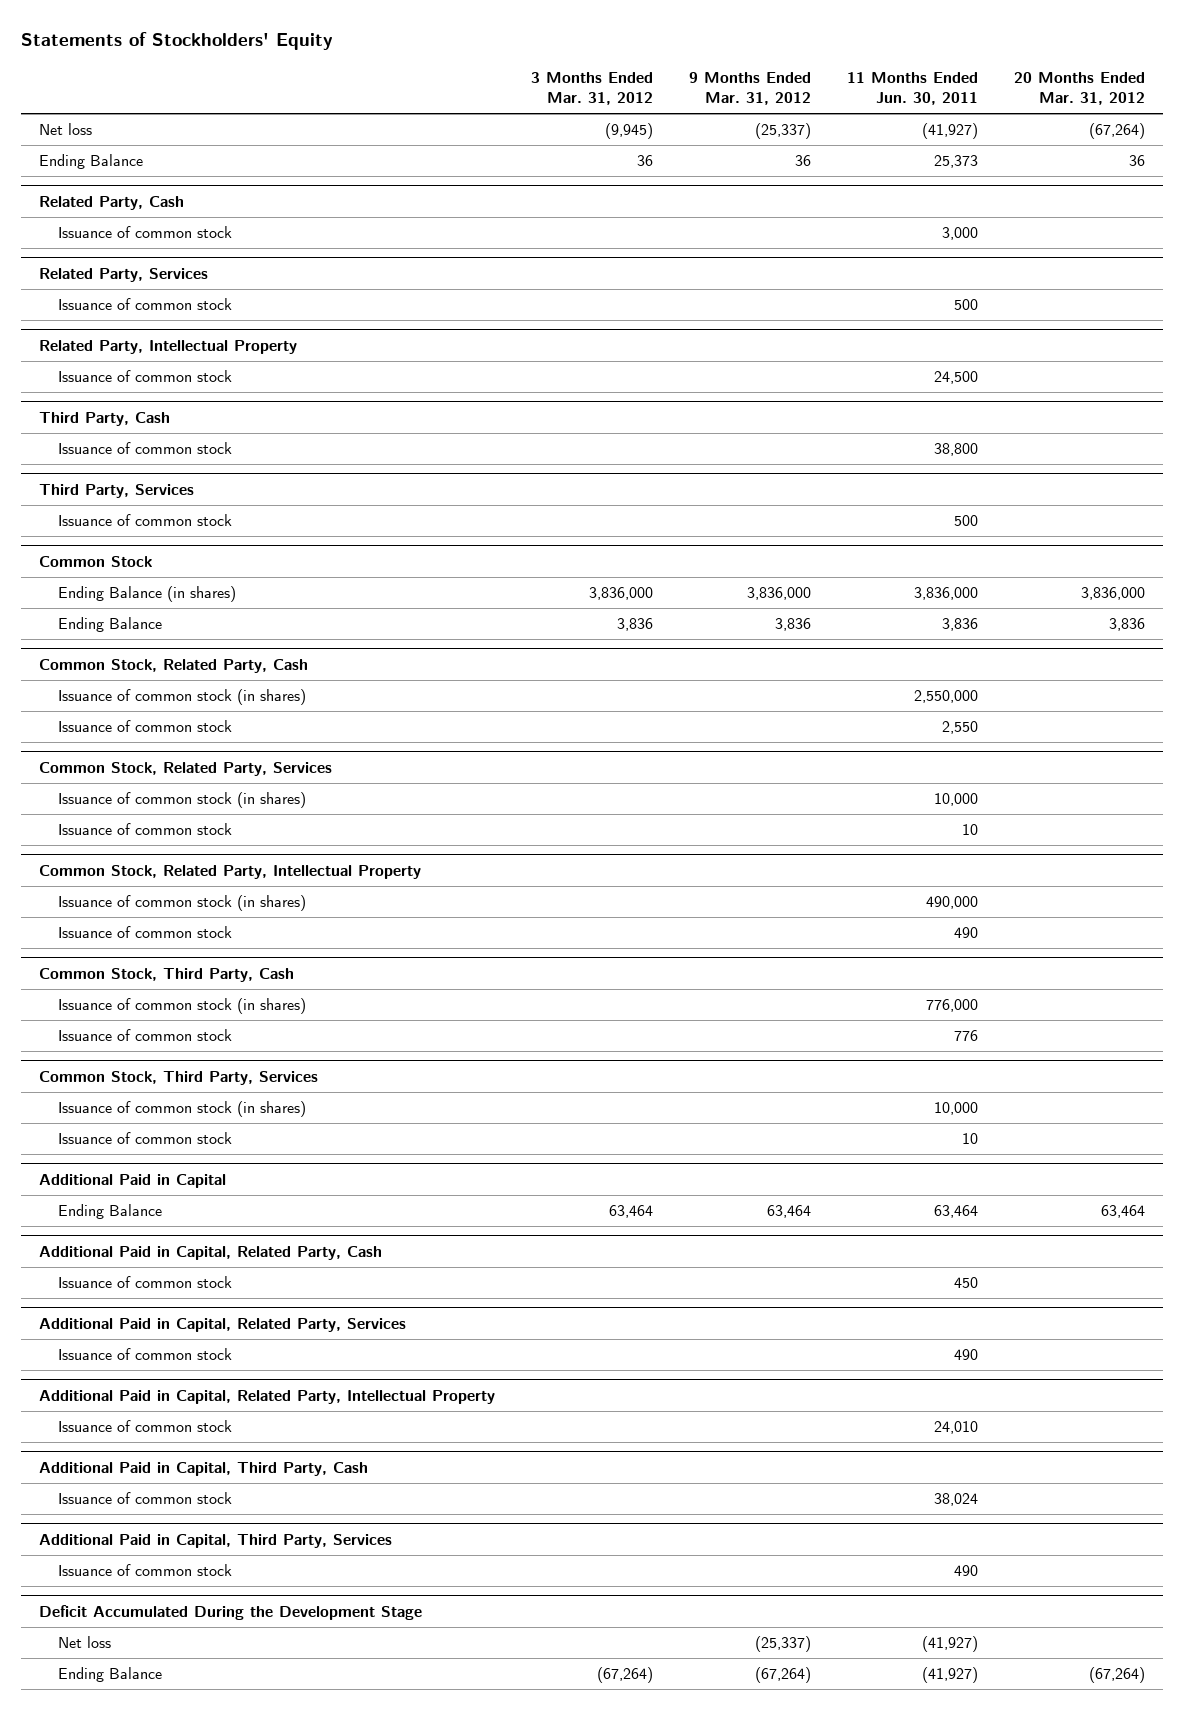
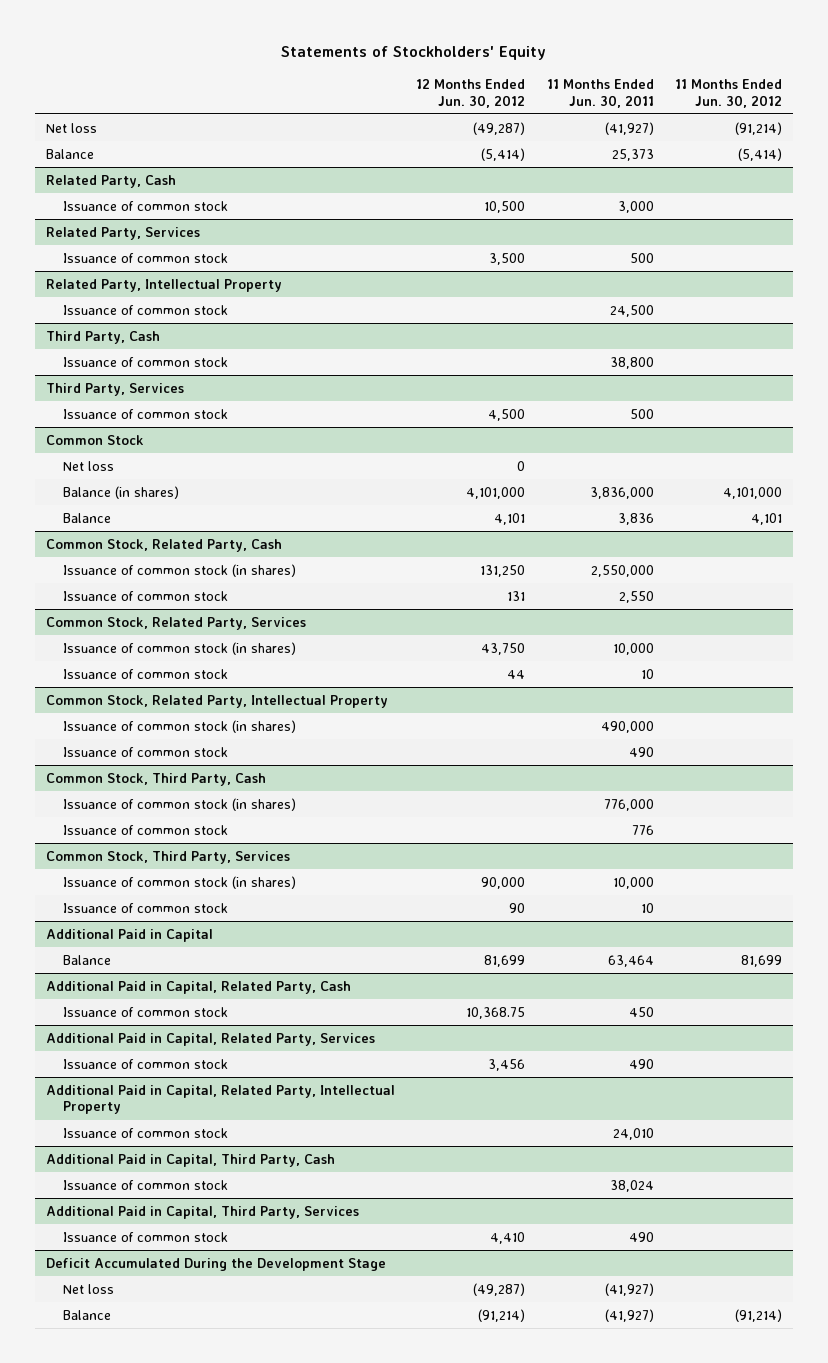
[530,72,653,106] 3 Months Ended Mar. 31, 2012 -> none
[688,72,811,106] 9 Months Ended Mar. 31, 2012 -> none
[1013,72,1145,106] 20 Months Ended Mar. 31, 2012 -> none
none -> [416,79,526,108] 12 Months Ended Jun. 30, 2012
none -> [675,79,783,108] 11 Months Ended Jun. 30, 2012
[38,154,143,170] Ending Balance -> [46,148,95,159] Balance
none -> [63,460,115,471] Net loss
[57,586,236,603] Ending Balance (in shares) -> [63,485,180,499] Balance (in shares)
[57,617,162,633] Ending Balance -> [63,512,112,523] Balance
[57,1204,162,1220] Ending Balance -> [63,954,112,965] Balance
[57,1667,162,1683] Ending Balance -> [63,1309,112,1320] Balance

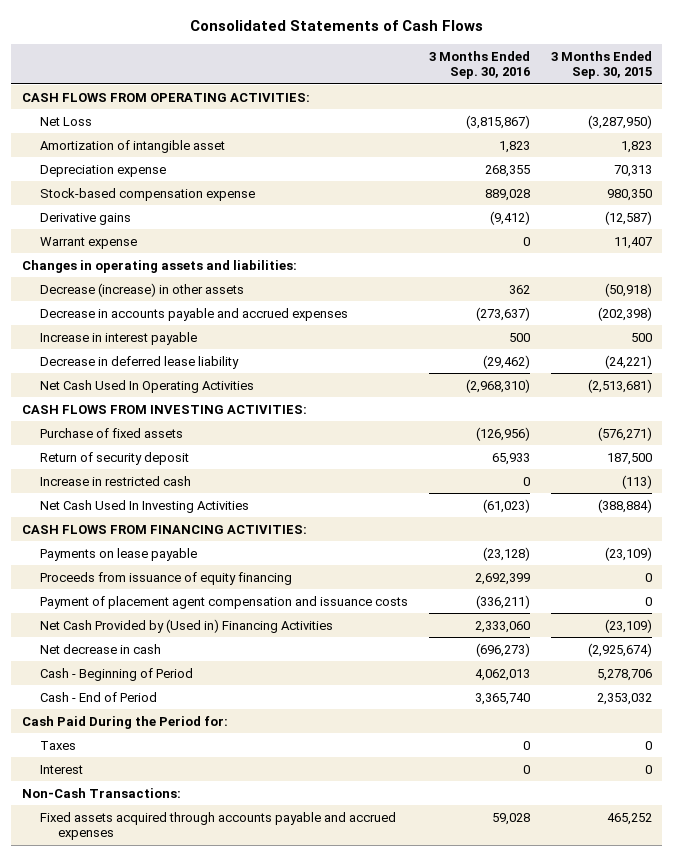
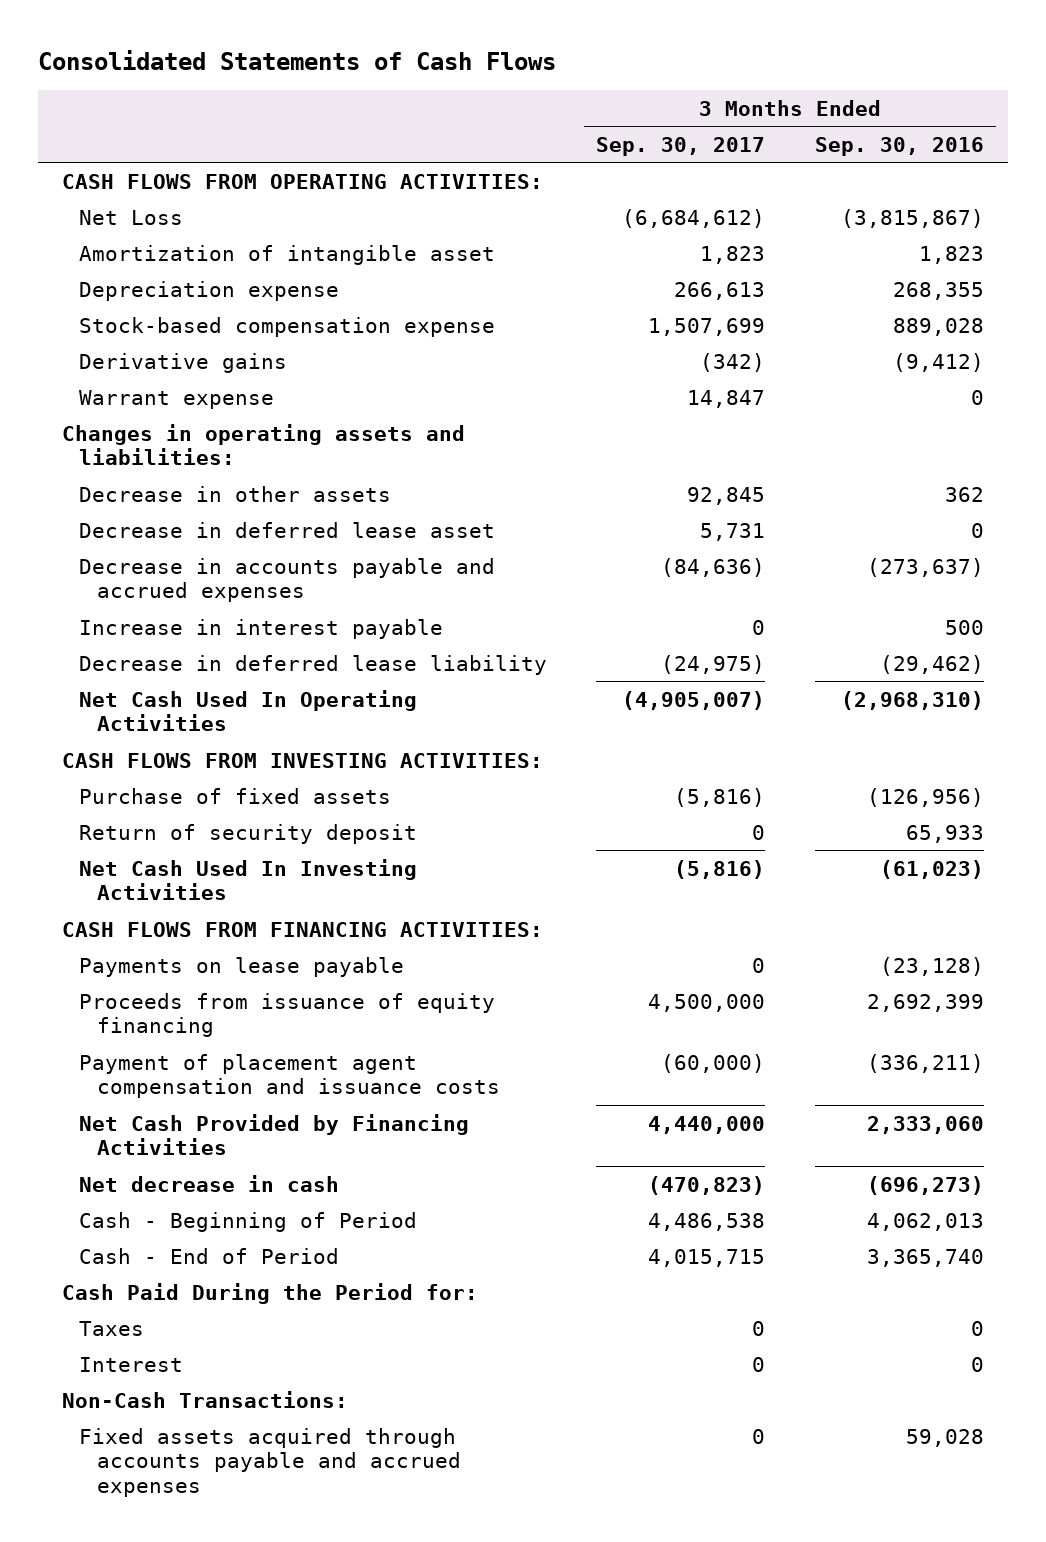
[550,50,652,80] 3 Months Ended Sep. 30, 2015 -> none
none -> [596,136,766,156] Sep. 30, 2017
[39,282,244,297] Decrease (increase) in other assets -> [79,485,392,502] Decrease in other assets
none -> [79,521,496,538] Decrease in deferred lease asset
[39,475,191,486] Increase in restricted cash -> none
[39,618,333,633] Net Cash Provided by (Used in) Financing Activities -> [79,1113,470,1156] Net Cash Provided by Financing Activities

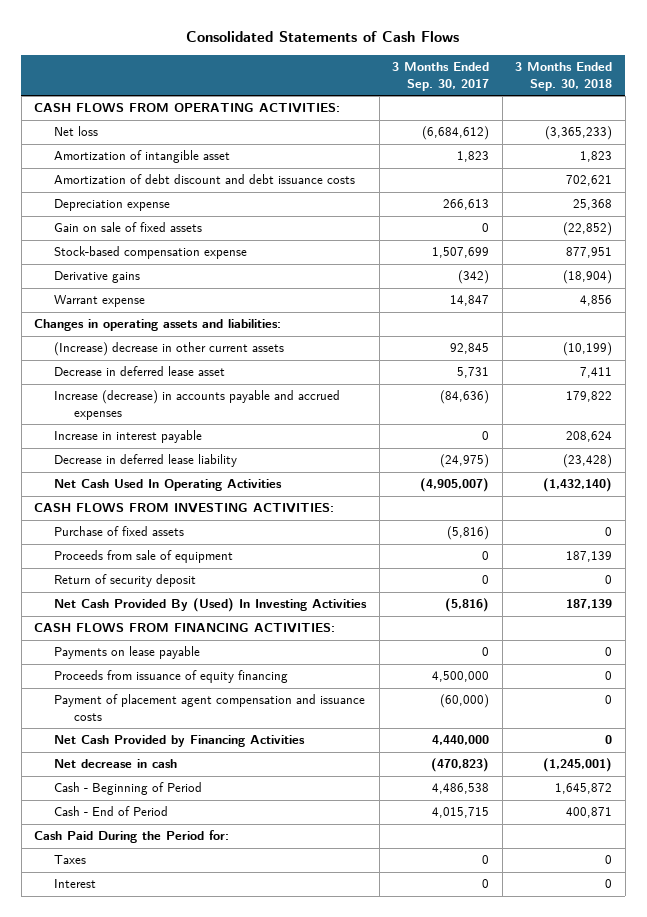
[814,136,984,156] Sep. 30, 2016 -> none
none -> [515,61,613,91] 3 Months Ended Sep. 30, 2018
[79,209,184,225] Net Loss -> [54,126,99,137] Net loss
none -> [54,174,356,185] Amortization of debt discount and debt issuance costs
none -> [54,222,203,233] Gain on sale of fixed assets
[79,485,392,502] Decrease in other assets -> [54,342,285,357] (Increase) decrease in other current assets
[79,557,496,603] Decrease in accounts payable and accrued expenses -> [54,390,341,421] Increase (decrease) in accounts payable and accrued expenses
none -> [54,550,234,564] Proceeds from sale of equipment
[79,858,418,901] Net Cash Used In Investing Activities -> [54,598,368,613] Net Cash Provided By (Used) In Investing Activities
[62,1390,349,1408] Non-Cash Transactions: -> none
[79,1427,461,1497] Fixed assets acquired through accounts payable and accrued expenses -> none

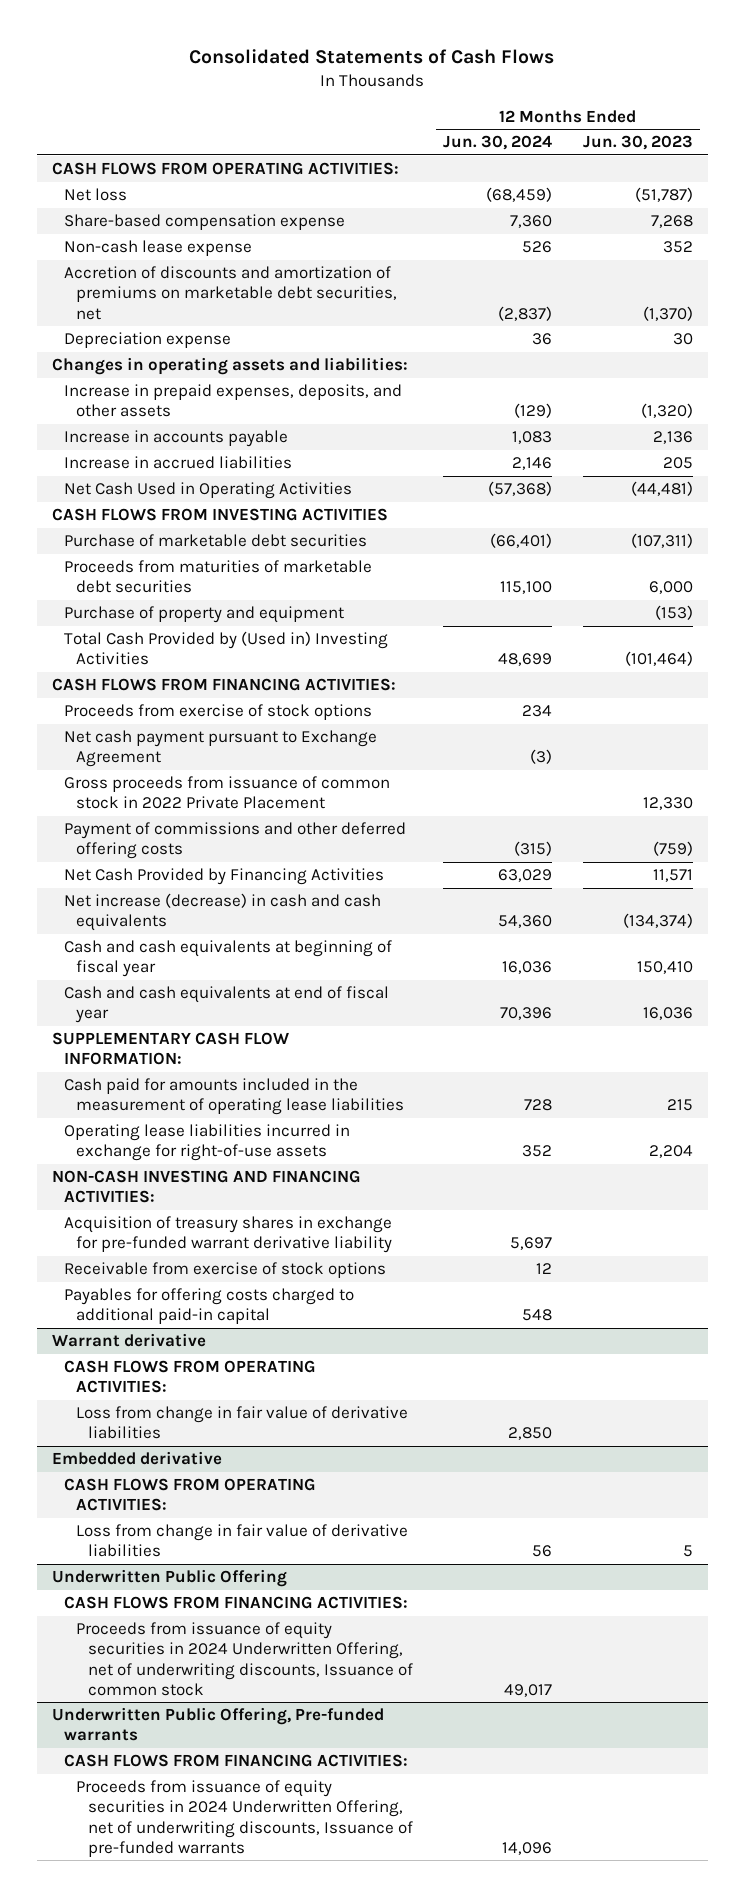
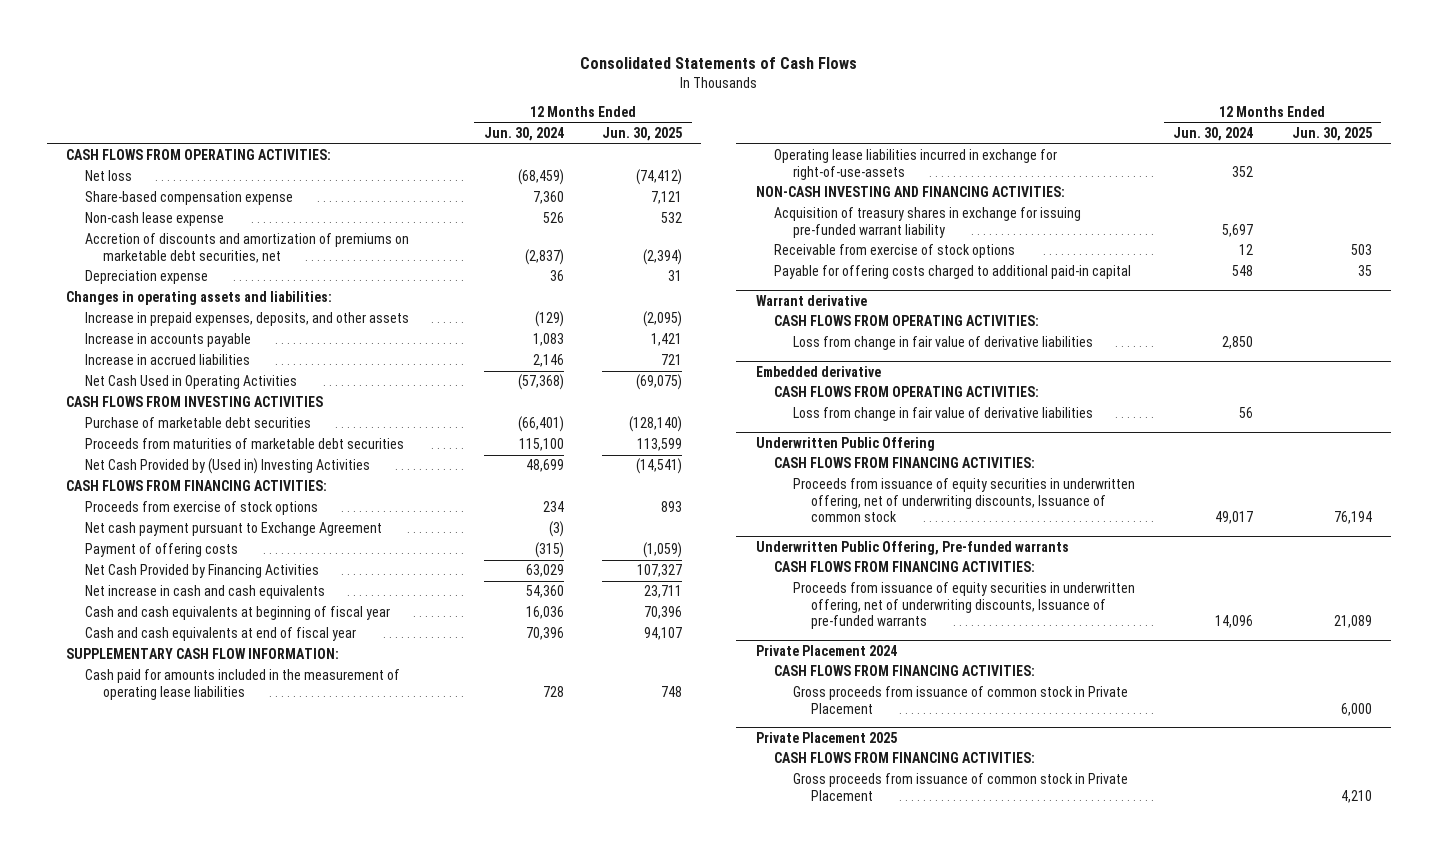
[582,135,693,151] Jun. 30, 2023 -> none
none -> [602,127,683,142] Jun. 30, 2025
[64,606,345,624] Purchase of property and equipment -> none
[64,631,389,666] Total Cash Provided by (Used in) Investing Activities -> [84,458,370,475] Net Cash Provided by (Used in) Investing Activities
[64,776,391,810] Gross proceeds from issuance of common stock in 2022 Private Placement -> none
[64,822,407,860] Payment of commissions and other deferred offering costs -> [84,543,238,558] Payment of offering costs
[64,893,382,932] Net increase (decrease) in cash and cash equivalents -> [84,585,325,600] Net increase in cash and cash equivalents
[64,1124,351,1162] Operating lease liabilities incurred in exchange for right-of-use assets -> [774,149,1058,180] Operating lease liabilities incurred in exchange for right-of-use-assets
[64,1216,393,1254] Acquisition of treasury shares in exchange for pre-funded warrant derivative liability -> [774,207,1082,238] Acquisition of treasury shares in exchange for issuing pre-funded warrant liability
[64,1288,355,1325] Payables for offering costs charged to additional paid-in capital -> [774,265,1132,280] Payable for offering costs charged to additional paid-in capital
[76,1622,414,1696] Proceeds from issuance of equity securities in 2024 Underwritten Offering, net of underwriting discounts, Issuance of common stock -> [792,478,1135,523] Proceeds from issuance of equity securities in underwritten offering, net of underwriting discounts, Issuance of common stock
[76,1780,414,1857] Proceeds from issuance of equity securities in 2024 Underwritten Offering, net of underwriting discounts, Issuance of pre-funded warrants -> [792,582,1135,630] Proceeds from issuance of equity securities in underwritten offering, net of underwriting discounts, Issuance of pre-funded warrants
none -> [755,644,897,656] Private Placement 2024
none -> [774,665,1036,677] CASH FLOWS FROM FINANCING ACTIVITIES:
none -> [792,686,1128,714] Gross proceeds from issuance of common stock in Private Placement
none -> [755,731,897,743] Private Placement 2025
none -> [774,752,1036,764] CASH FLOWS FROM FINANCING ACTIVITIES:
none -> [792,773,1128,801] Gross proceeds from issuance of common stock in Private Placement

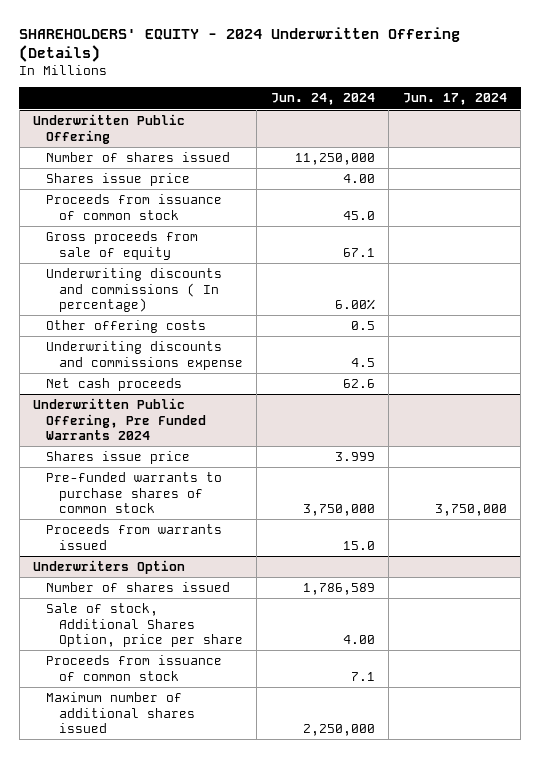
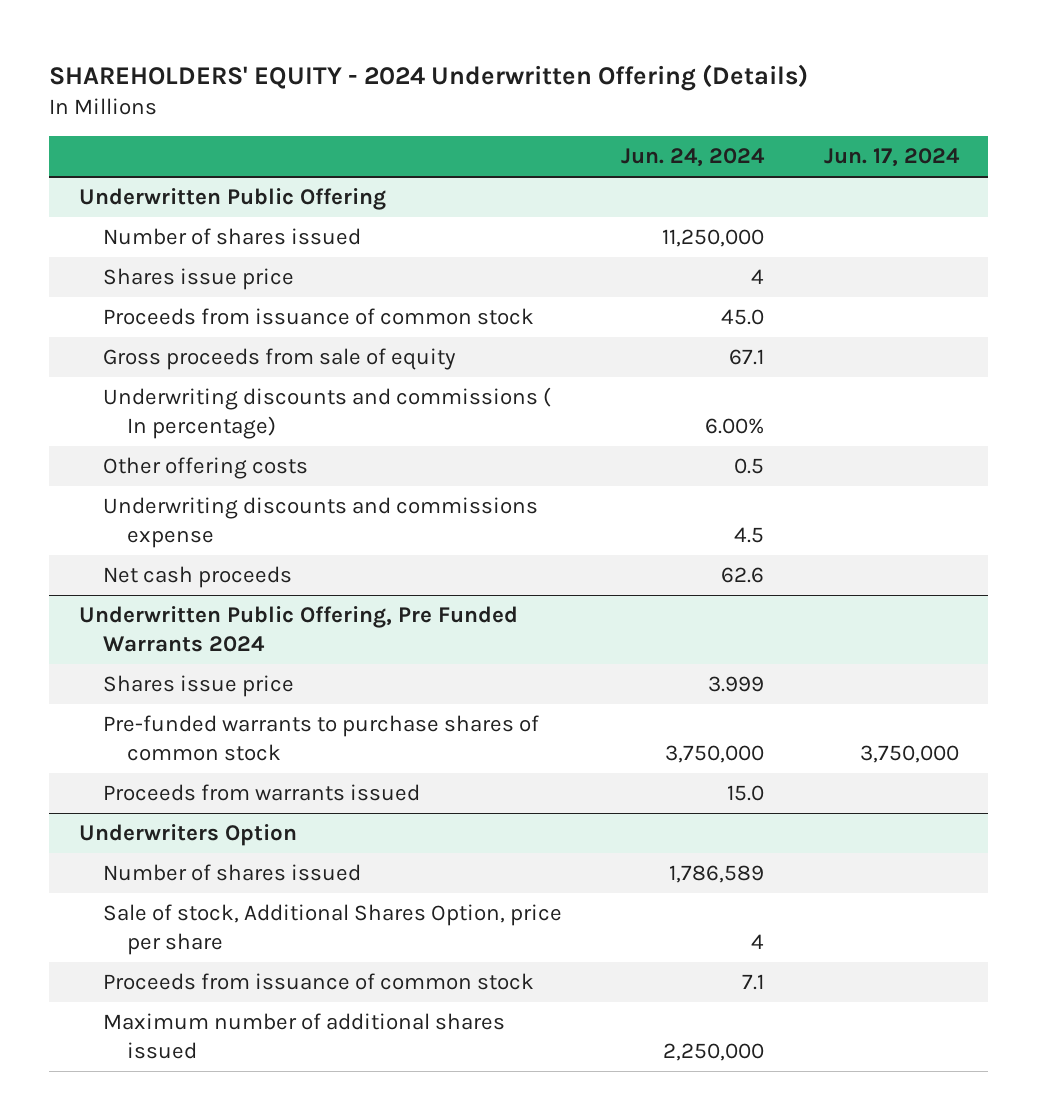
[342,173,375,183] 4.00 -> [751,269,765,285] 4
[342,635,375,645] 4.00 -> [751,933,765,949] 4

